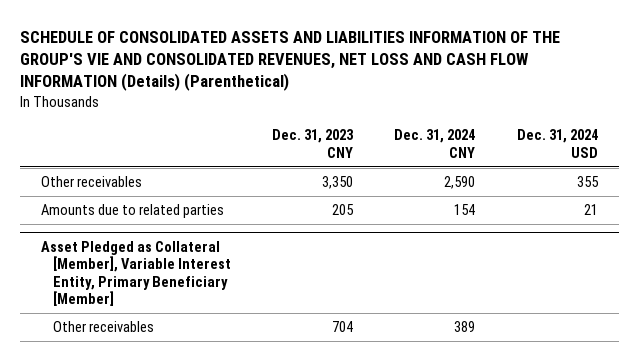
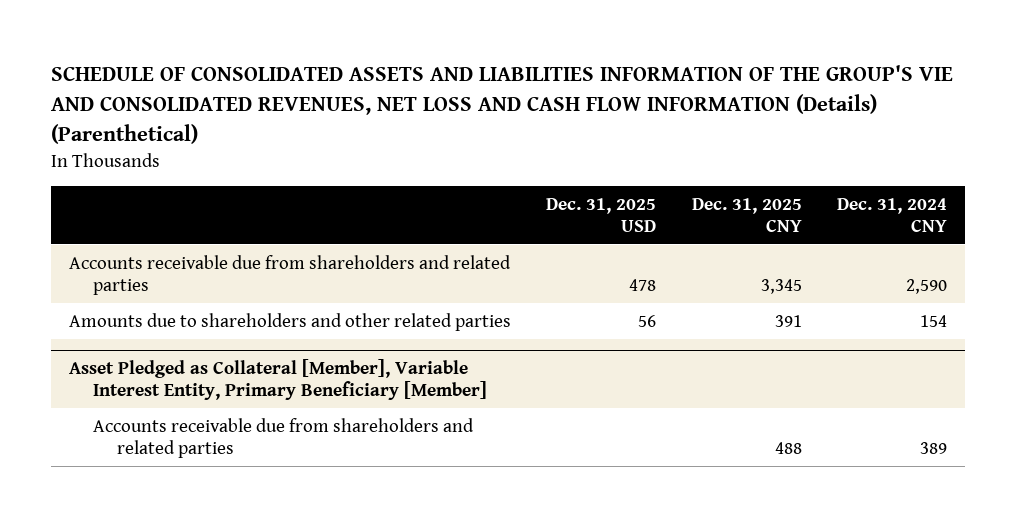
[272,129,355,158] Dec. 31, 2023 CNY -> none
[516,129,598,158] Dec. 31, 2024 USD -> none
none -> [546,197,657,232] Dec. 31, 2025 USD
none -> [691,197,802,232] Dec. 31, 2025 CNY
[41,176,143,188] Other receivables -> [68,254,511,296] Accounts receivable due from shareholders and related parties
[41,204,225,219] Amounts due to related parties -> [68,312,511,331] Amounts due to shareholders and other related parties
[52,321,154,333] Other receivables -> [93,417,475,459] Accounts receivable due from shareholders and related parties

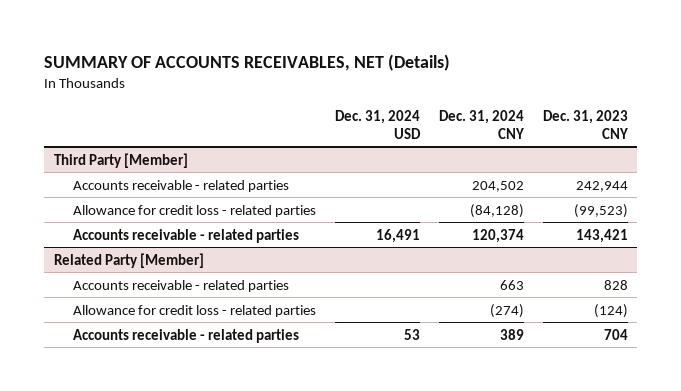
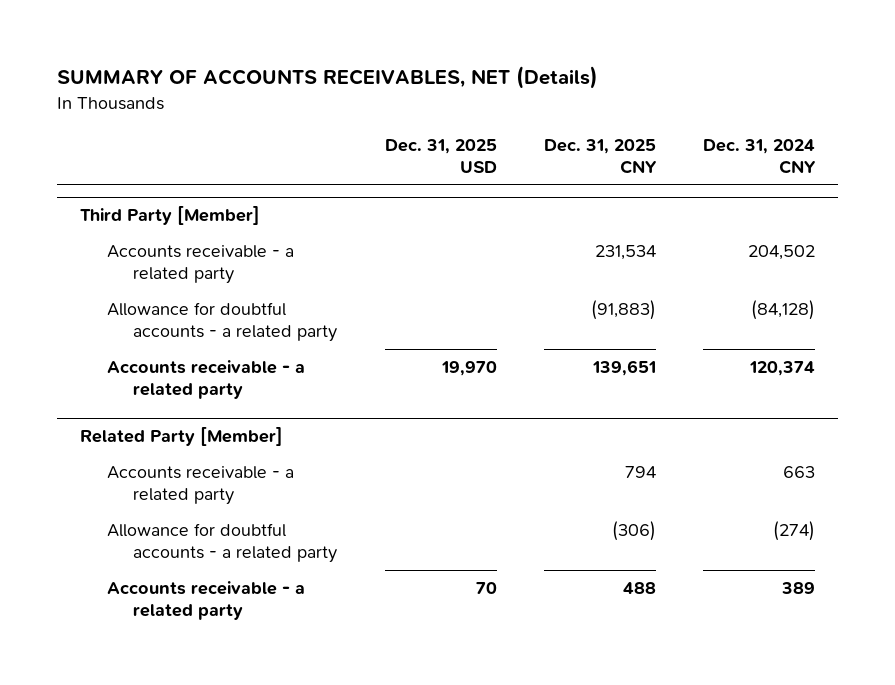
[334,109,421,139] Dec. 31, 2024 USD -> none
[542,109,628,139] Dec. 31, 2023 CNY -> none
none -> [384,138,497,174] Dec. 31, 2025 USD
none -> [543,138,657,175] Dec. 31, 2025 CNY
[72,179,289,192] Accounts receivable - related parties -> [106,244,294,285] Accounts receivable - a related party
[72,204,316,217] Allowance for credit loss - related parties -> [106,301,338,343] Allowance for doubtful accounts - a related party
[72,228,299,243] Accounts receivable - related parties -> [106,359,305,400] Accounts receivable - a related party
[72,279,289,292] Accounts receivable - related parties -> [106,465,294,506] Accounts receivable - a related party
[72,304,316,317] Allowance for credit loss - related parties -> [106,522,338,564] Allowance for doubtful accounts - a related party
[72,328,299,343] Accounts receivable - related parties -> [106,580,305,621] Accounts receivable - a related party

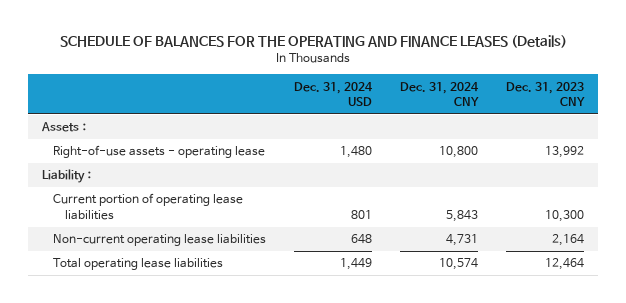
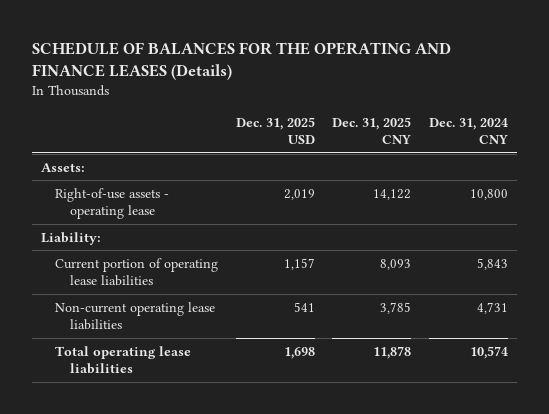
[294,81,374,106] Dec. 31, 2024 USD -> none
[506,81,586,106] Dec. 31, 2023 CNY -> none
none -> [235,116,315,145] Dec. 31, 2025 USD
none -> [332,116,412,145] Dec. 31, 2025 CNY
[40,122,90,133] Assets： -> [40,162,85,172] Assets:
[41,169,95,184] Liability： -> [40,231,101,245] Liability:

